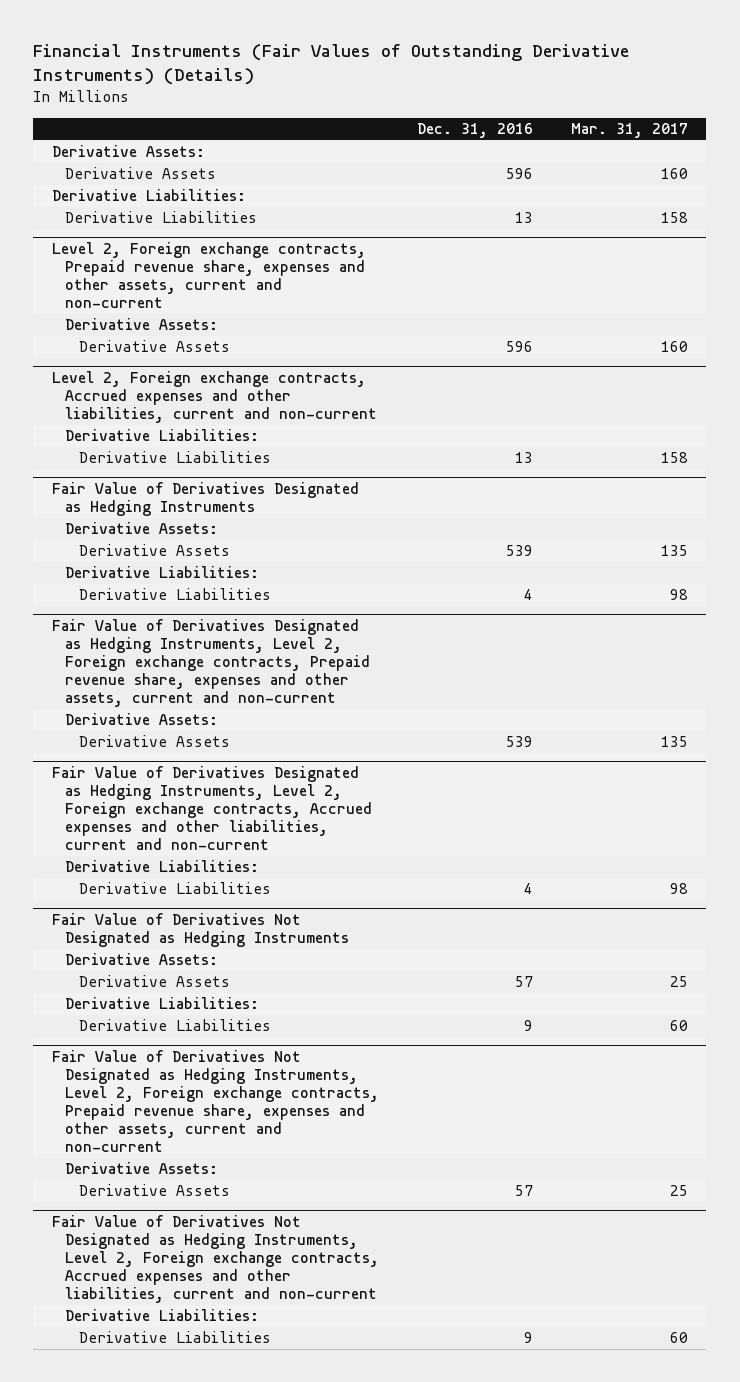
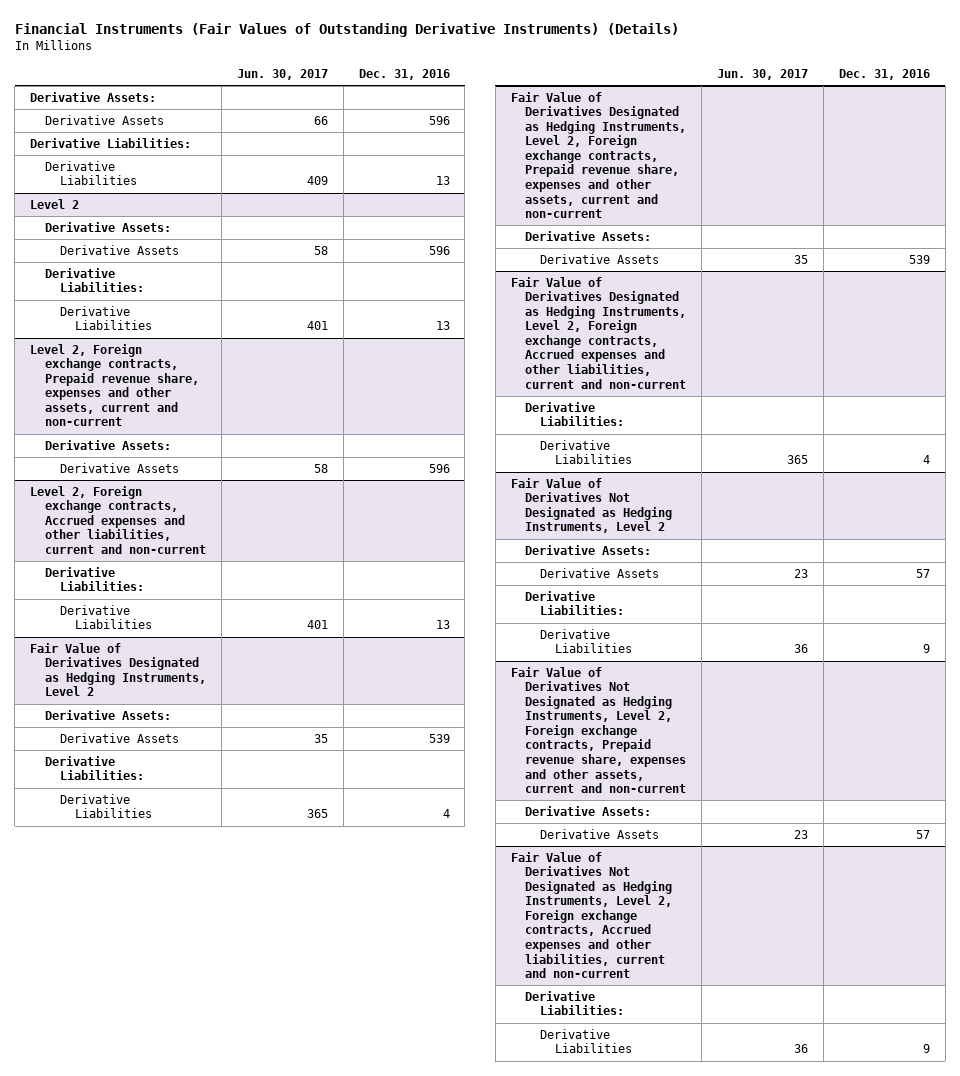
[570,123,688,139] Mar. 31, 2017 -> none
none -> [236,69,328,81] Jun. 30, 2017
none -> [30,198,80,209] Level 2
none -> [45,221,172,232] Derivative Assets:
none -> [60,244,180,255] Derivative Assets
none -> [45,267,145,293] Derivative Liabilities:
none -> [60,305,152,331] Derivative Liabilities
[51,482,359,517] Fair Value of Derivatives Designated as Hedging Instruments -> [30,642,207,697] Fair Value of Derivatives Designated as Hedging Instruments, Level 2
[51,913,350,948] Fair Value of Derivatives Not Designated as Hedging Instruments -> [510,477,673,534] Fair Value of Derivatives Not Designated as Hedging Instruments, Level 2

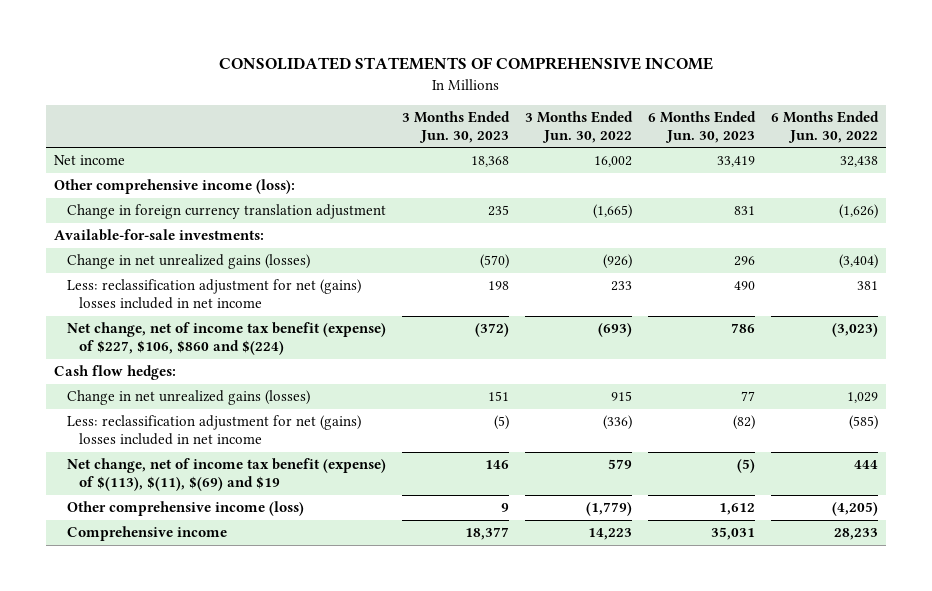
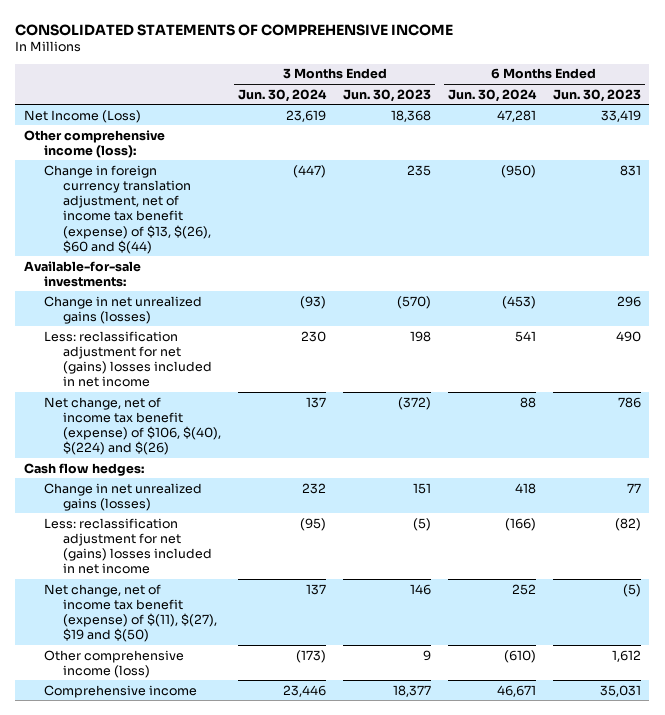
[524,110,633,143] 3 Months Ended Jun. 30, 2022 -> none
[771,110,880,143] 6 Months Ended Jun. 30, 2022 -> none
none -> [238,88,328,102] Jun. 30, 2024
none -> [447,88,537,102] Jun. 30, 2024
[54,155,126,166] Net income -> [23,109,141,123] Net Income (Loss)
[66,204,386,220] Change in foreign currency translation adjustment -> [43,164,212,254] Change in foreign currency translation adjustment, net of income tax benefit (expense) of $13, $(26), $60 and $(44)
[66,322,386,356] Net change, net of income tax benefit (expense) of $227, $106, $860 and $(224) -> [43,396,222,456] Net change, net of income tax benefit (expense) of $106, $(40), $(224) and $(26)
[66,458,386,492] Net change, net of income tax benefit (expense) of $(113), $(11), $(69) and $19 -> [43,583,218,643] Net change, net of income tax benefit (expense) of $(11), $(27), $19 and $(50)

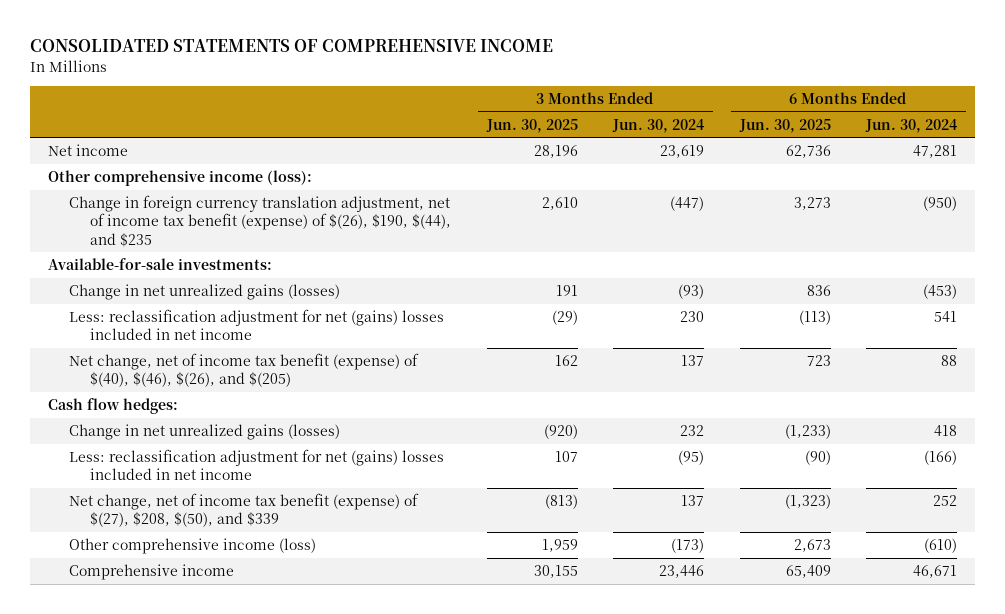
[343,88,432,102] Jun. 30, 2023 -> none
[552,88,641,102] Jun. 30, 2023 -> none
none -> [485,118,578,133] Jun. 30, 2025
none -> [738,118,831,133] Jun. 30, 2025
[23,109,141,123] Net Income (Loss) -> [48,144,129,157] Net income
[43,164,212,254] Change in foreign currency translation adjustment, net of income tax benefit (expense) of $13, $(26), $60 and $(44) -> [69,195,452,247] Change in foreign currency translation adjustment, net of income tax benefit (expense) of $(26), $190, $(44), and $235
[43,396,222,456] Net change, net of income tax benefit (expense) of $106, $(40), $(224) and $(26) -> [69,353,420,388] Net change, net of income tax benefit (expense) of $(40), $(46), $(26), and $(205)
[43,583,218,643] Net change, net of income tax benefit (expense) of $(11), $(27), $19 and $(50) -> [69,493,420,528] Net change, net of income tax benefit (expense) of $(27), $208, $(50), and $339

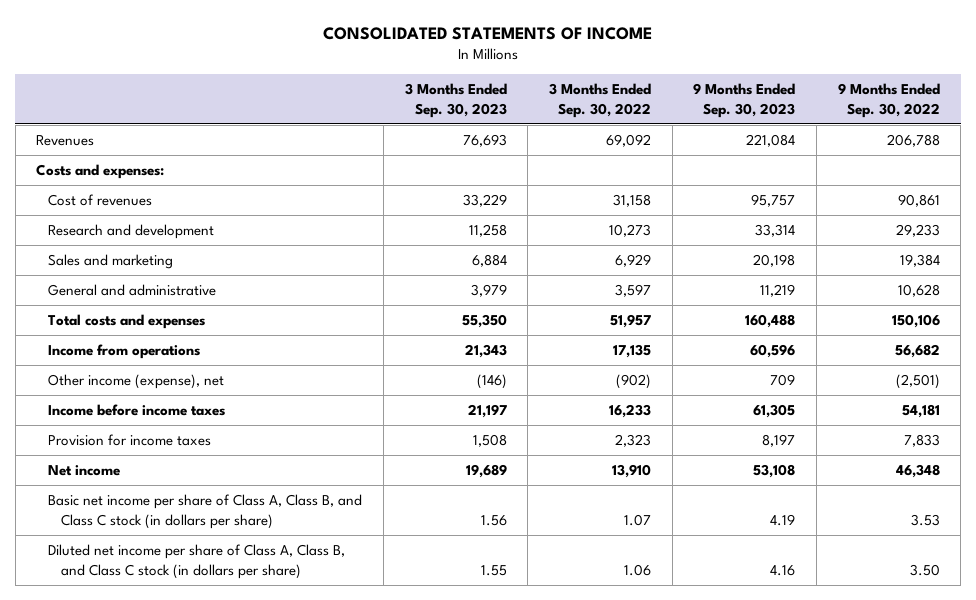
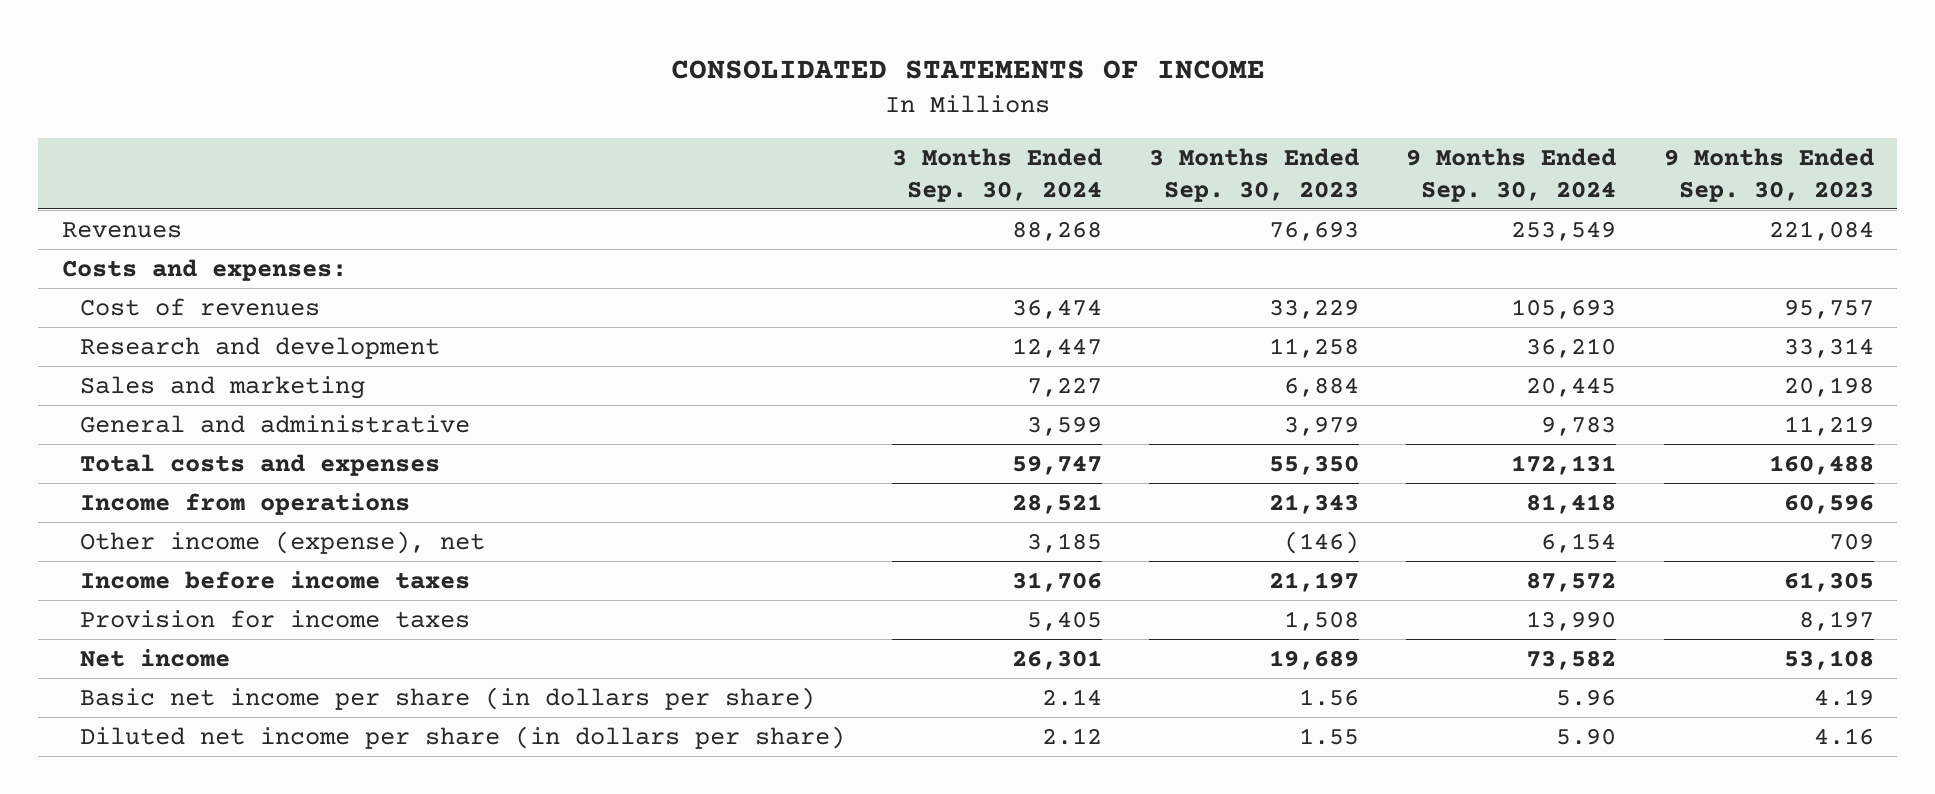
[549,83,652,118] 3 Months Ended Sep. 30, 2022 -> none
[837,83,940,118] 9 Months Ended Sep. 30, 2022 -> none
none -> [892,147,1103,202] 3 Months Ended Sep. 30, 2024
none -> [1406,147,1617,202] 9 Months Ended Sep. 30, 2024
[48,494,363,529] Basic net income per share of Class A, Class B, and Class C stock (in dollars per share) -> [80,687,816,711] Basic net income per share (in dollars per share)
[48,544,346,579] Diluted net income per share of Class A, Class B, and Class C stock (in dollars per share) -> [80,726,846,750] Diluted net income per share (in dollars per share)

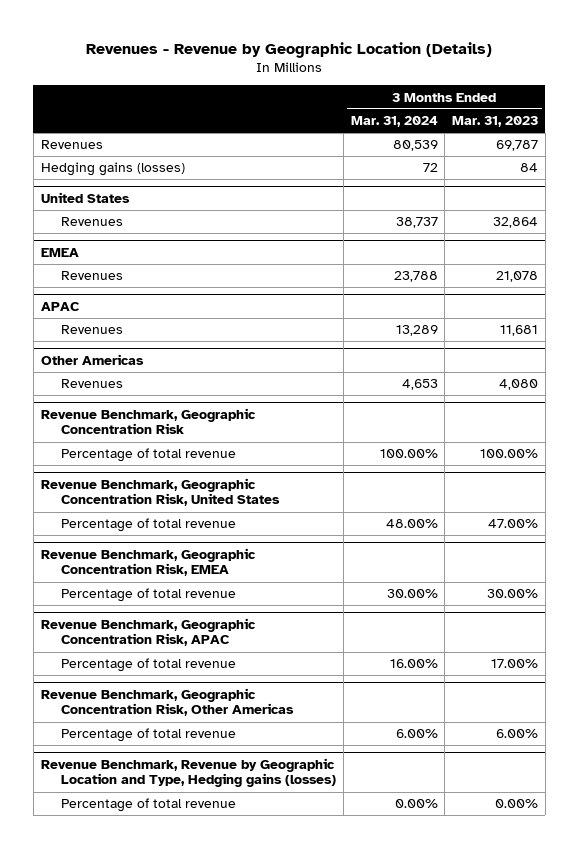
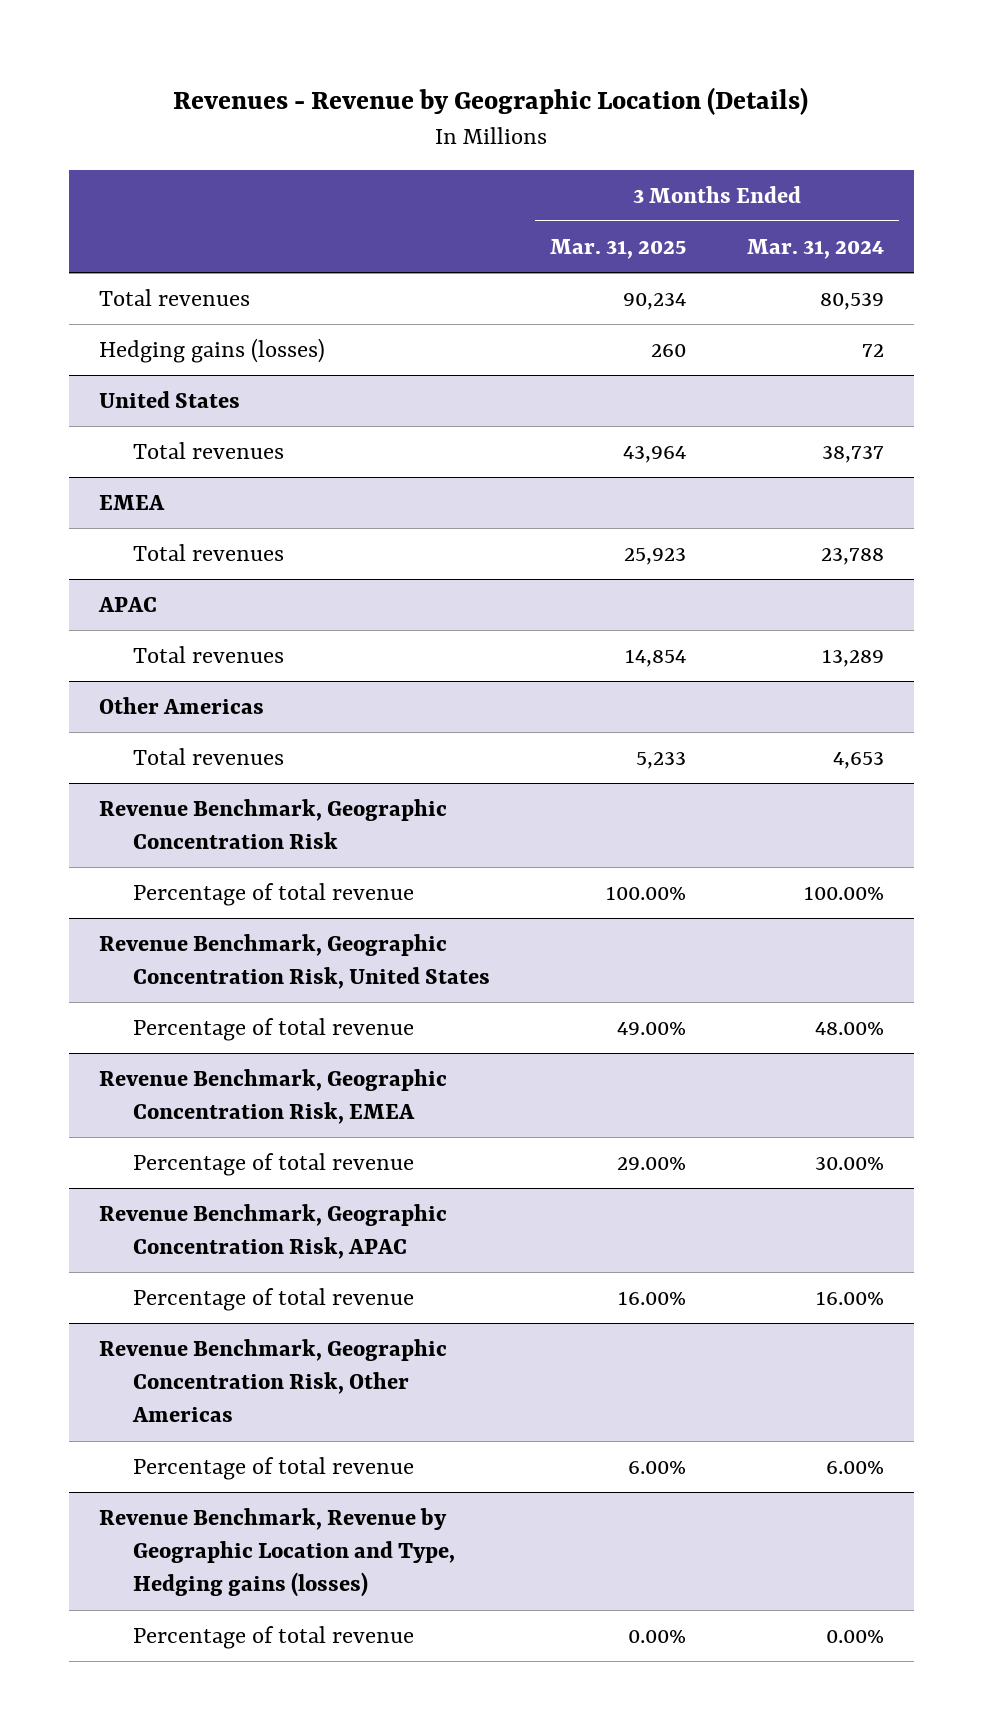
[452,116,539,128] Mar. 31, 2023 -> none
none -> [550,238,687,259] Mar. 31, 2025
[40,140,103,150] Revenues -> [98,289,250,307] Total revenues
[61,217,124,227] Revenues -> [132,442,284,460] Total revenues
[61,271,124,281] Revenues -> [132,544,284,562] Total revenues
[61,325,124,335] Revenues -> [132,646,284,664] Total revenues
[61,379,124,389] Revenues -> [132,748,284,766] Total revenues

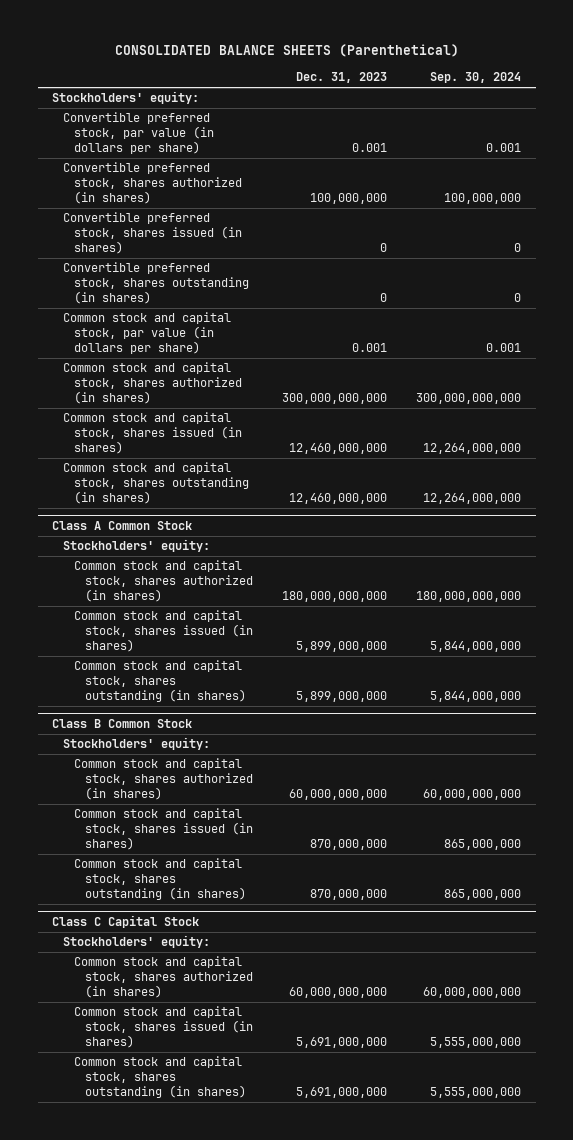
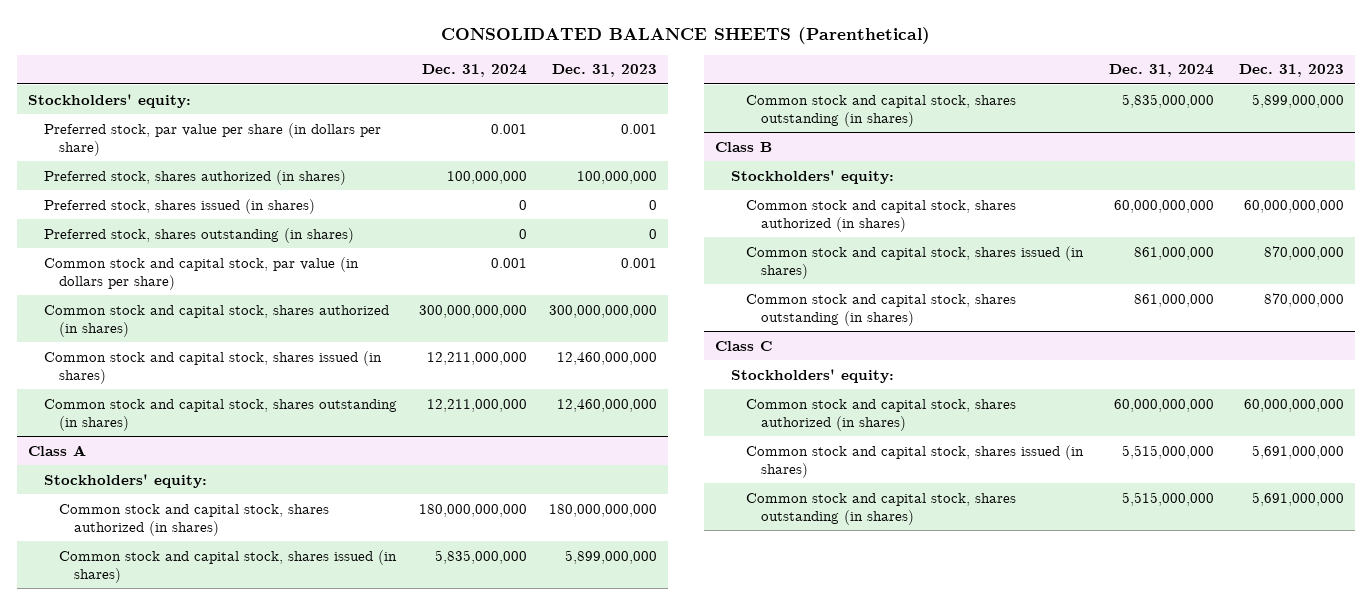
[430,71,522,83] Sep. 30, 2024 -> none
none -> [421,64,527,78] Dec. 31, 2024
[63,112,215,154] Convertible preferred stock, par value (in dollars per share) -> [43,122,381,156] Preferred stock, par value per share (in dollars per share)
[63,162,243,204] Convertible preferred stock, shares authorized (in shares) -> [43,169,346,185] Preferred stock, shares authorized (in shares)
[63,212,243,254] Convertible preferred stock, shares issued (in shares) -> [43,198,315,214] Preferred stock, shares issued (in shares)
[63,262,250,304] Convertible preferred stock, shares outstanding (in shares) -> [43,227,354,243] Preferred stock, shares outstanding (in shares)
[52,520,193,530] Class A Common Stock -> [28,444,87,456] Class A
[52,718,193,728] Class B Common Stock -> [715,141,773,152] Class B
[52,914,200,928] Class C Capital Stock -> [715,340,773,351] Class C

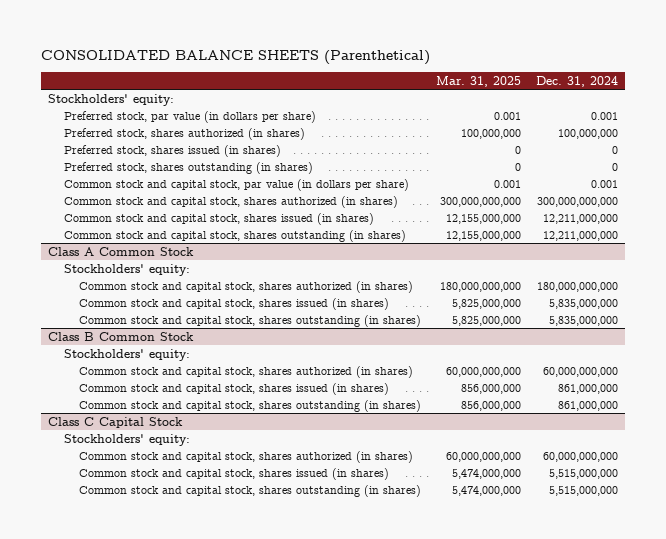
[551,64,657,78] Dec. 31, 2023 -> none
none -> [435,75,521,87] Mar. 31, 2025
[43,122,381,156] Preferred stock, par value per share (in dollars per share) -> [63,110,316,123] Preferred stock, par value (in dollars per share)
[28,444,87,456] Class A -> [48,246,195,256] Class A Common Stock
[715,141,773,152] Class B -> [48,331,195,341] Class B Common Stock
[715,340,773,351] Class C -> [48,416,184,428] Class C Capital Stock

